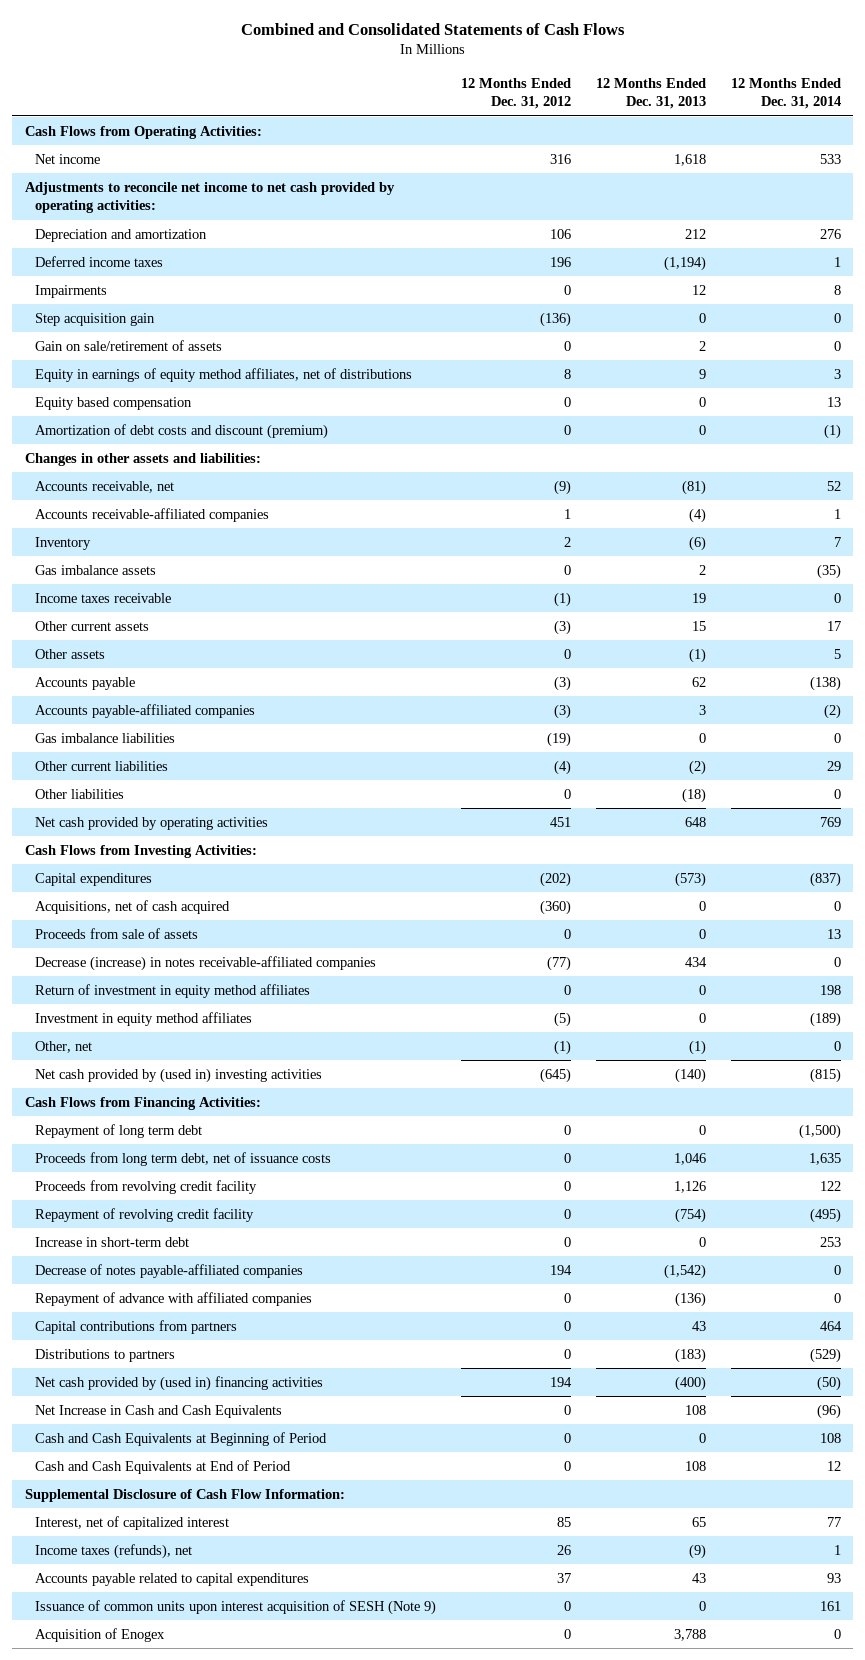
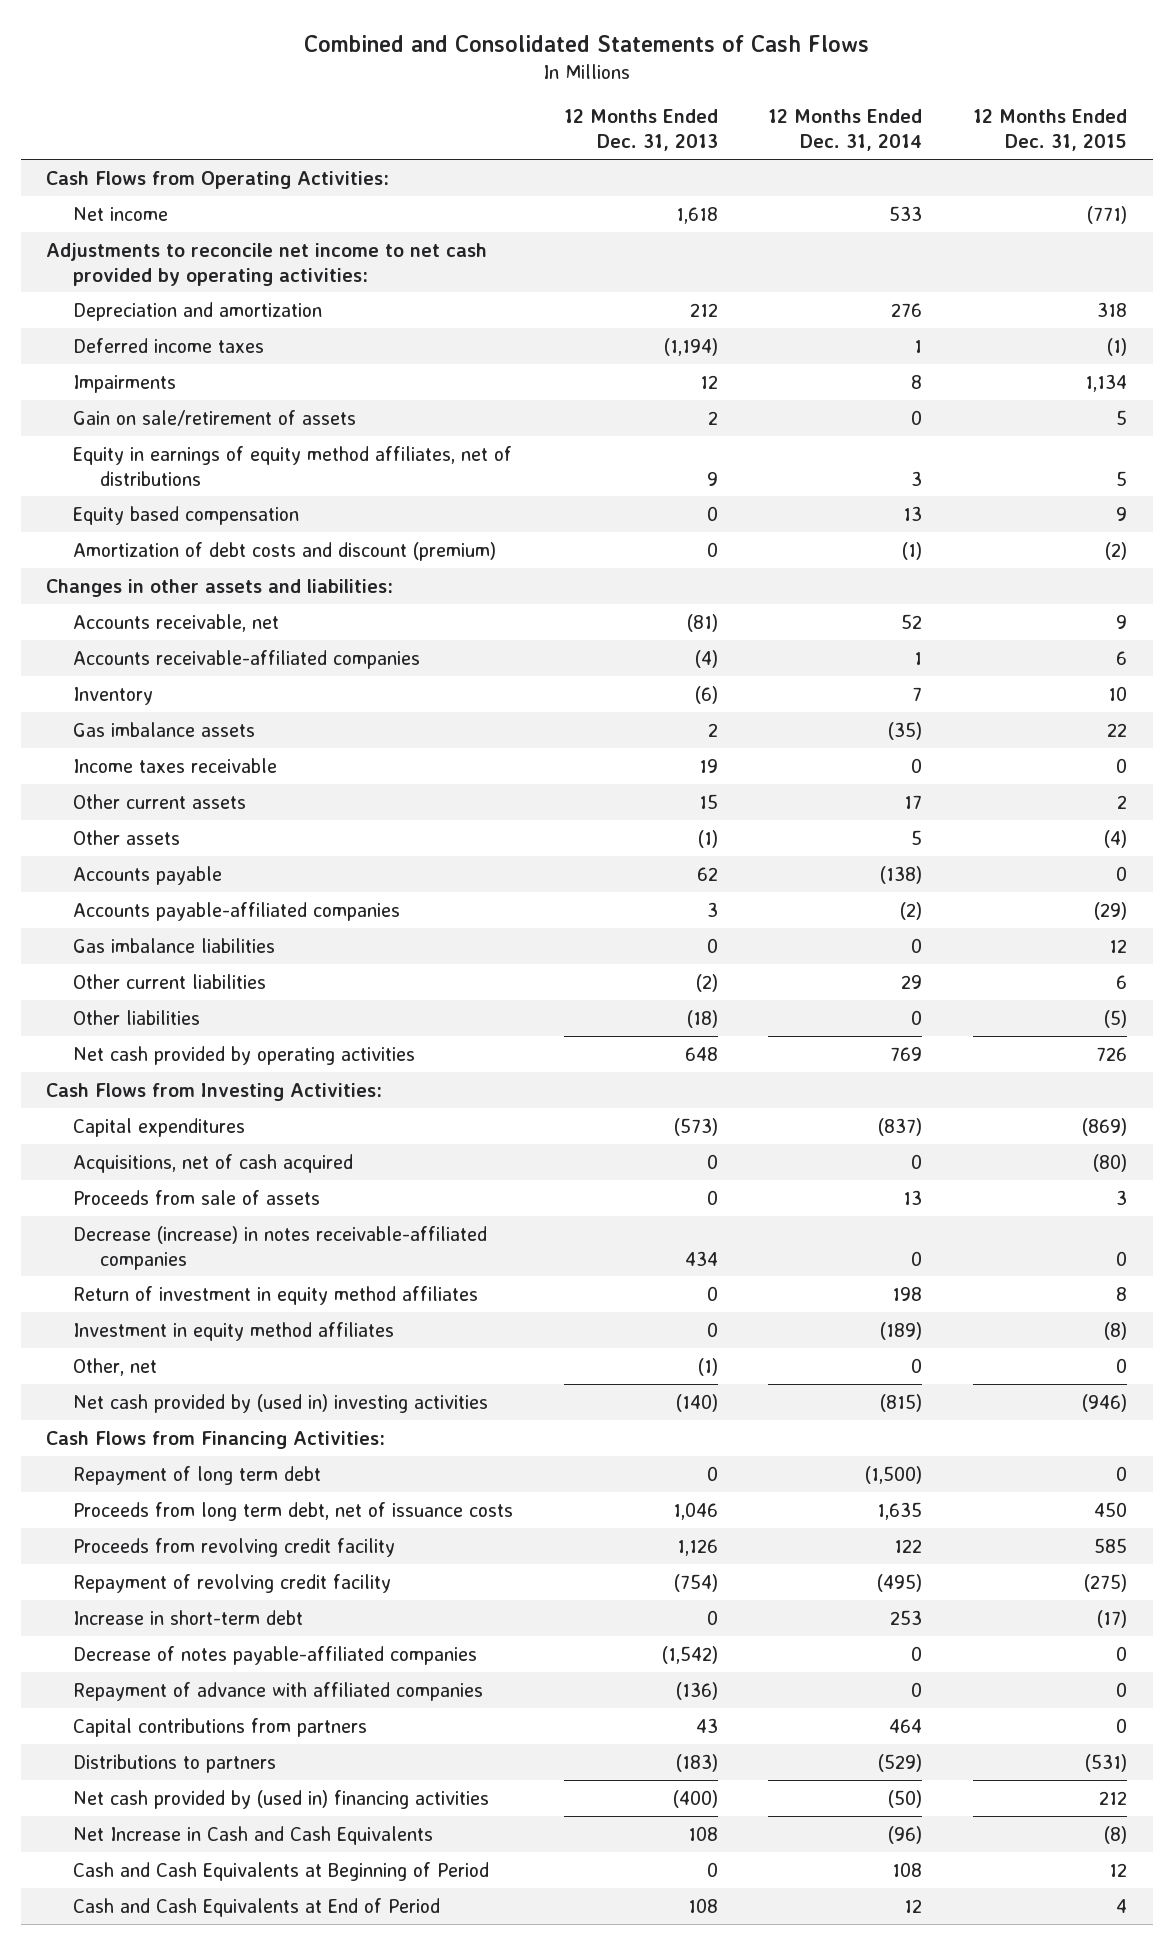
[461,77,572,110] 12 Months Ended Dec. 31, 2012 -> none
none -> [973,109,1128,152] 12 Months Ended Dec. 31, 2015
[35,312,156,326] Step acquisition gain -> none
[24,1488,345,1502] Supplemental Disclosure of Cash Flow Information: -> none
[35,1515,230,1530] Interest, net of capitalized interest -> none
[35,1543,193,1559] Income taxes (refunds), net -> none
[35,1572,310,1586] Accounts payable related to capital expenditures -> none
[35,1599,437,1615] Issuance of common units upon interest acquisition of SESH (Note 9) -> none
[35,1627,166,1642] Acquisition of Enogex -> none

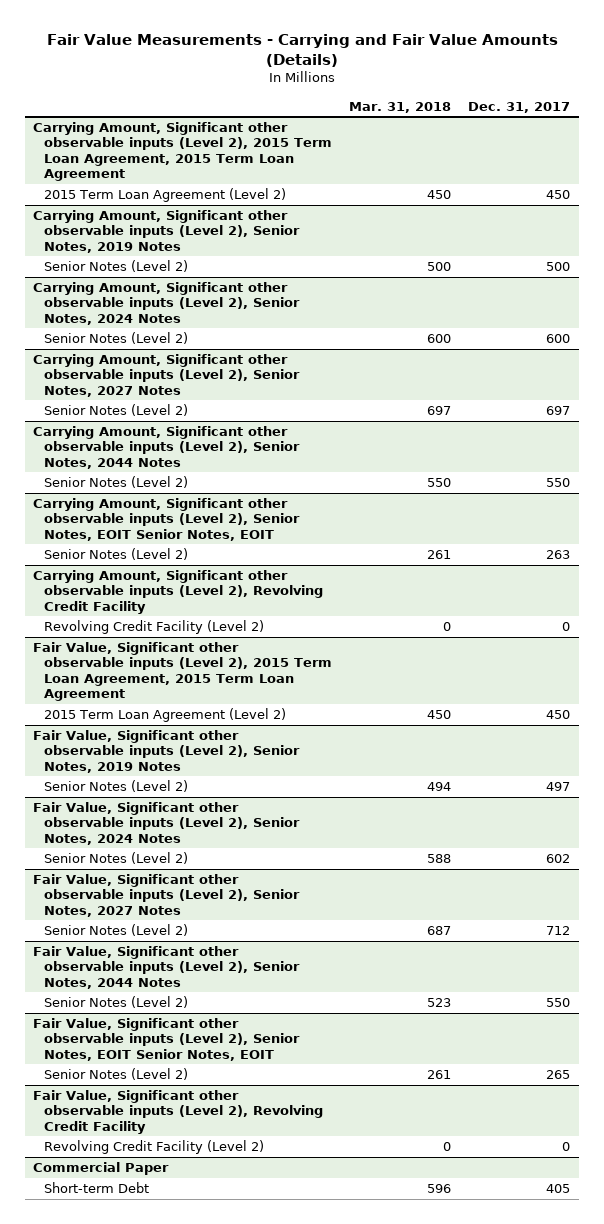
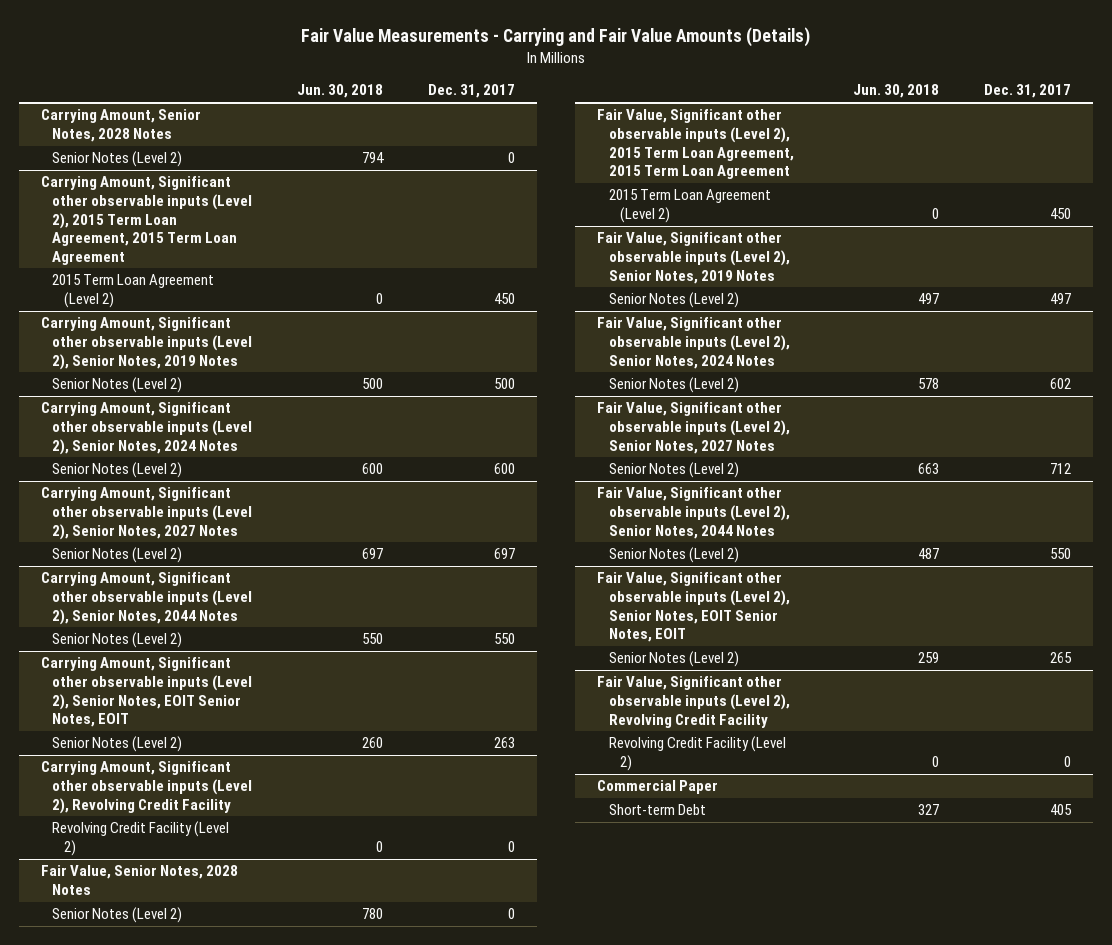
[349,101,452,113] Mar. 31, 2018 -> none
none -> [296,84,383,99] Jun. 30, 2018
none -> [40,109,201,143] Carrying Amount, Senior Notes, 2028 Notes
none -> [52,151,183,168] Senior Notes (Level 2)
none -> [40,865,238,896] Fair Value, Senior Notes, 2028 Notes
none -> [52,907,183,924] Senior Notes (Level 2)

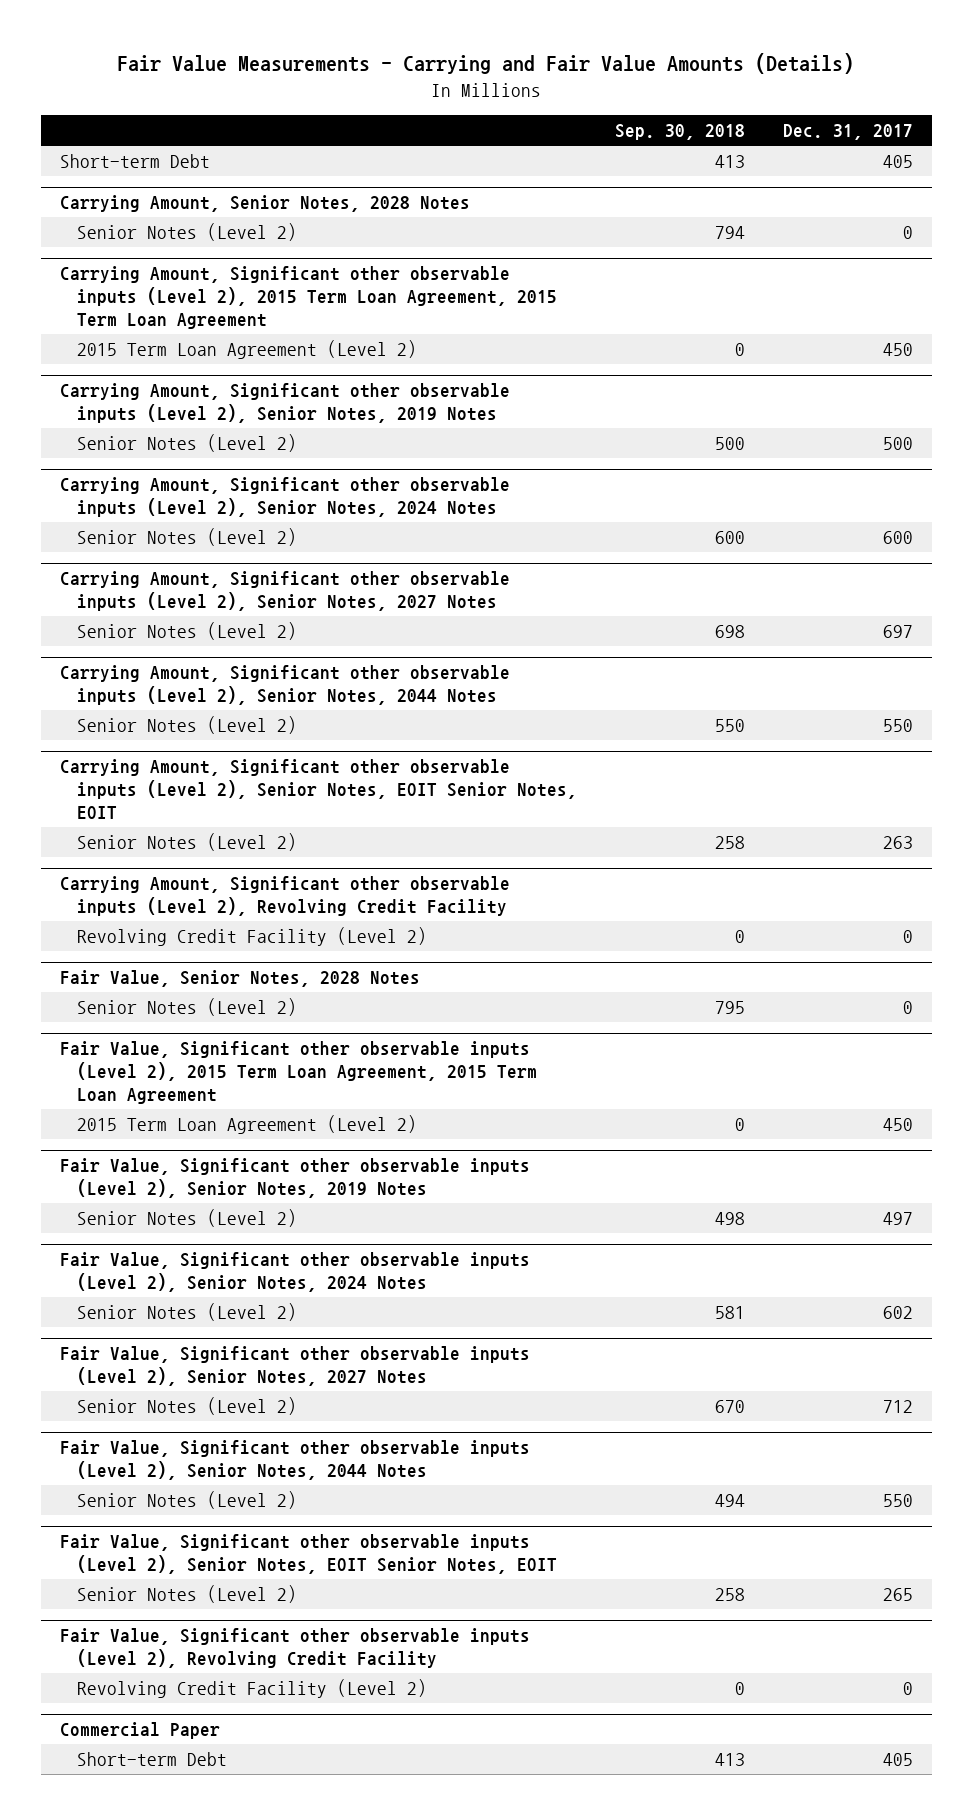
[296,84,383,99] Jun. 30, 2018 -> none
none -> [614,124,745,141] Sep. 30, 2018
none -> [59,153,210,168] Short-term Debt

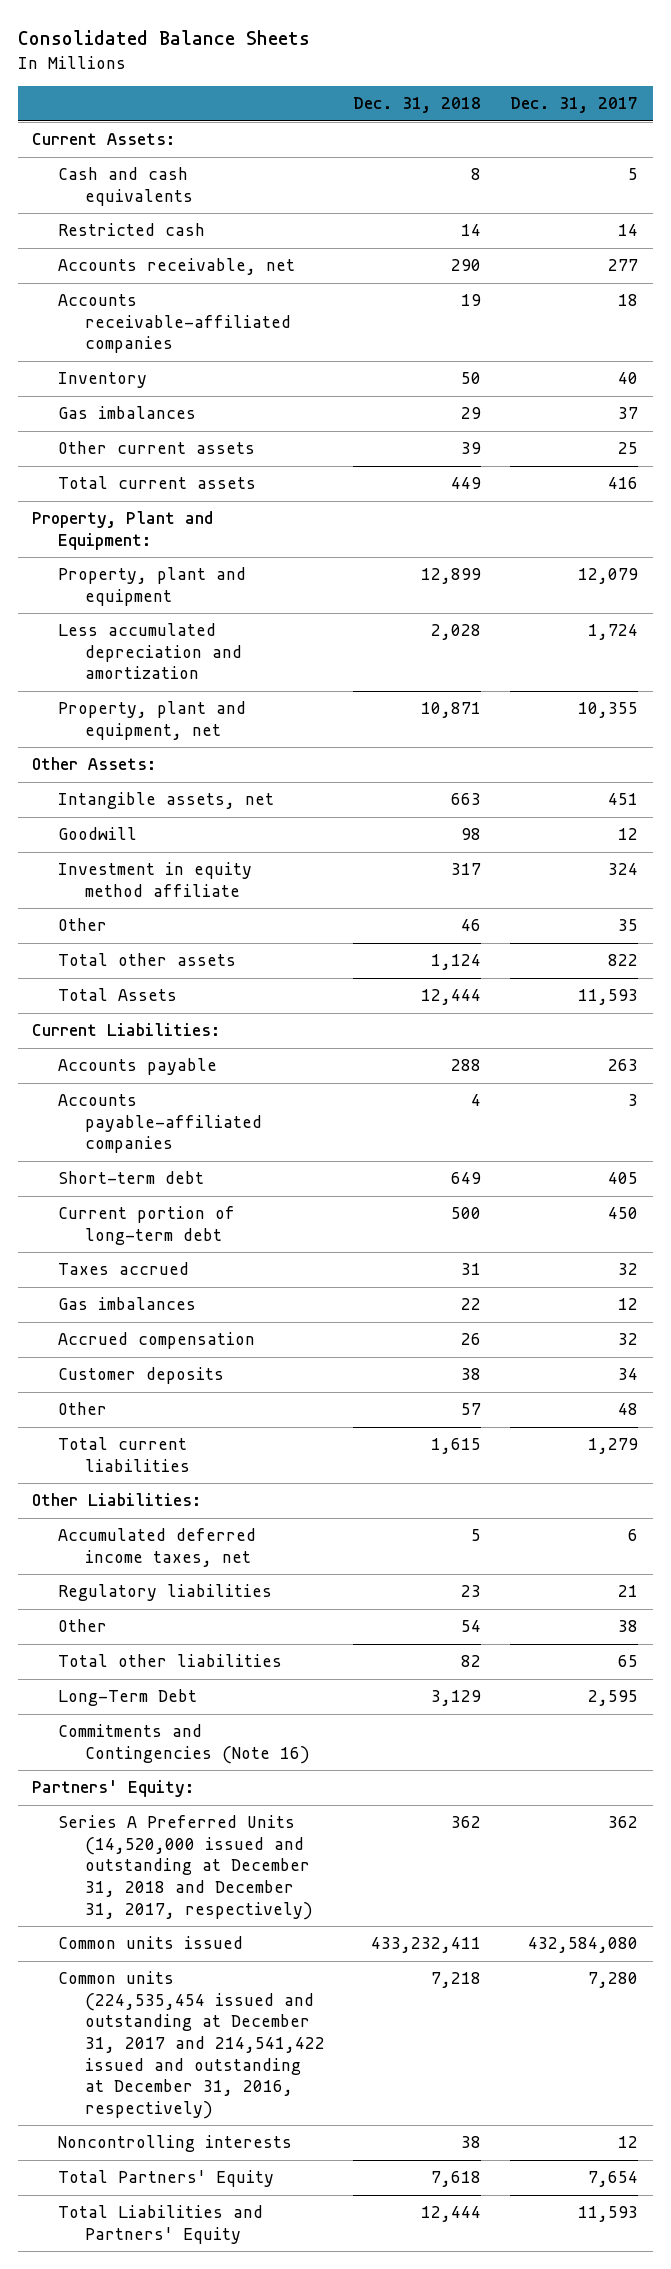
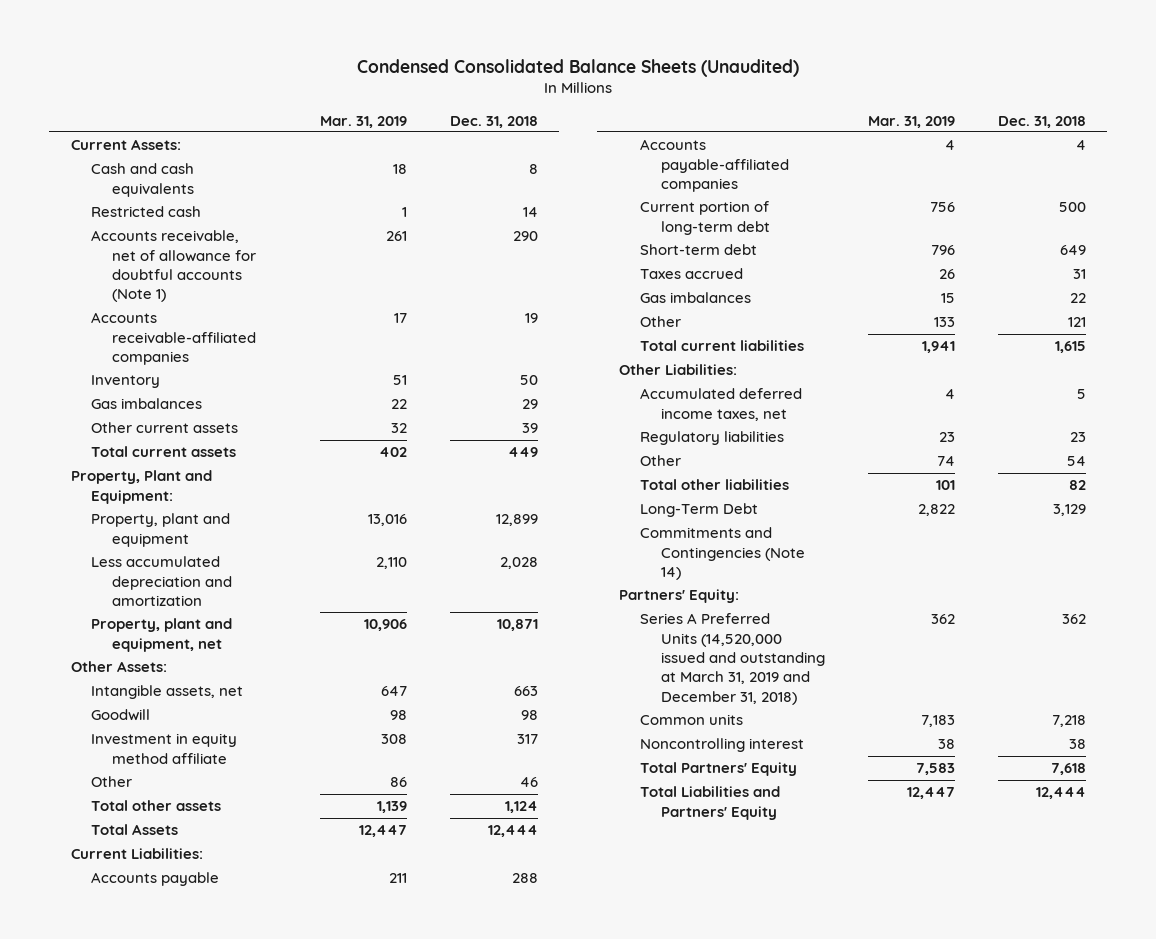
[17,29,310,45] Consolidated Balance Sheets -> [357,58,800,77] Condensed Consolidated Balance Sheets (Unaudited)
[510,97,639,114] Dec. 31, 2017 -> none
none -> [319,115,407,128] Mar. 31, 2019
[58,258,296,276] Accounts receivable, net -> [91,230,257,303] Accounts receivable, net of allowance for doubtful accounts (Note 1)
[58,1171,205,1185] Short-term debt -> [639,244,757,256] Short-term debt
[58,1332,256,1350] Accrued compensation -> none
[58,1367,225,1385] Customer deposits -> none
[461,1403,482,1416] 57 -> [1067,317,1086,328] 121
[58,1724,310,1764] Commitments and Contingencies (Note 16) -> [639,527,805,581] Commitments and Contingencies (Note 14)
[58,1936,244,1950] Common units issued -> none
[58,1815,313,1920] Series A Preferred Units (14,520,000 issued and outstanding at December 31, 2018 and December 31, 2017, respectively) -> [639,613,825,705] Series A Preferred Units (14,520,000 issued and outstanding at March 31, 2019 and December 31, 2018)
[58,1971,325,2119] Common units (224,535,454 issued and outstanding at December 31, 2017 and 214,541,422 issued and outstanding at December 31, 2016, respectively) -> [639,714,743,726] Common units
[58,2135,293,2153] Noncontrolling interests -> [639,738,804,753] Noncontrolling interest

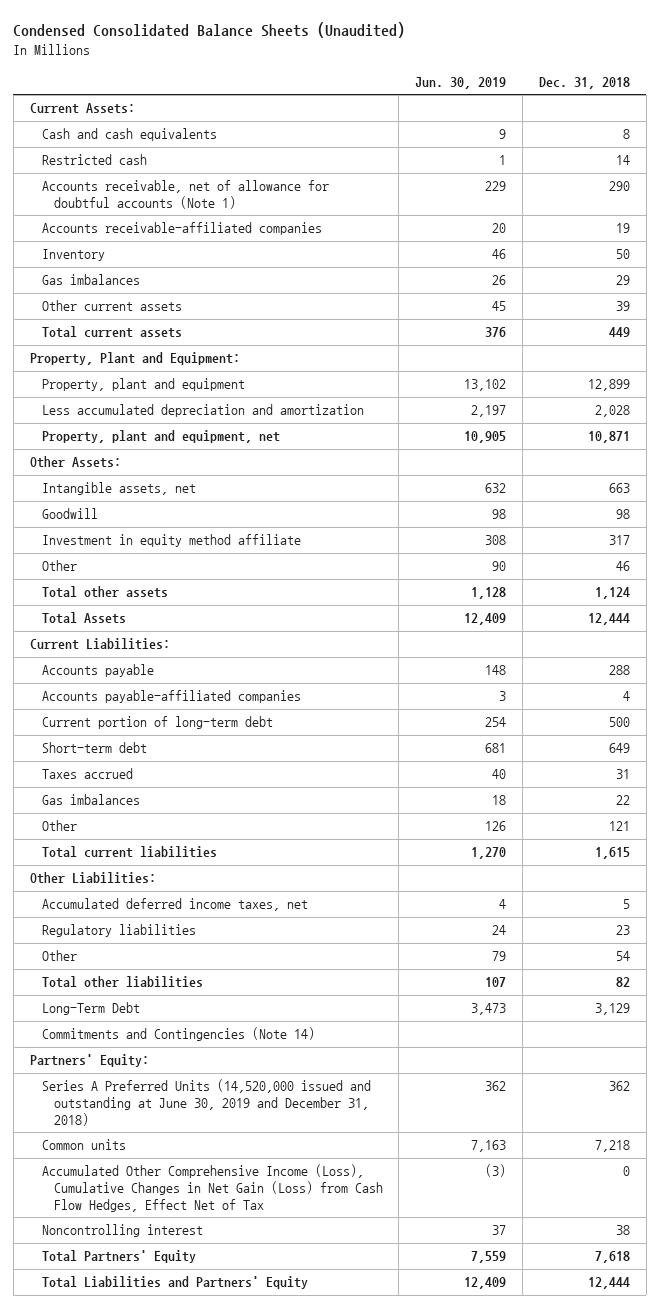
[319,115,407,128] Mar. 31, 2019 -> none
none -> [415,76,507,89] Jun. 30, 2019
[639,613,825,705] Series A Preferred Units (14,520,000 issued and outstanding at March 31, 2019 and December 31, 2018) -> [41,1079,371,1126] Series A Preferred Units (14,520,000 issued and outstanding at June 30, 2019 and December 31, 2018)
none -> [41,1164,383,1212] Accumulated Other Comprehensive Income (Loss), Cumulative Changes in Net Gain (Loss) from Cash Flow Hedges, Effect Net of Tax

